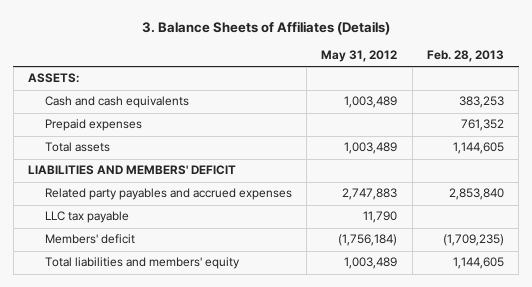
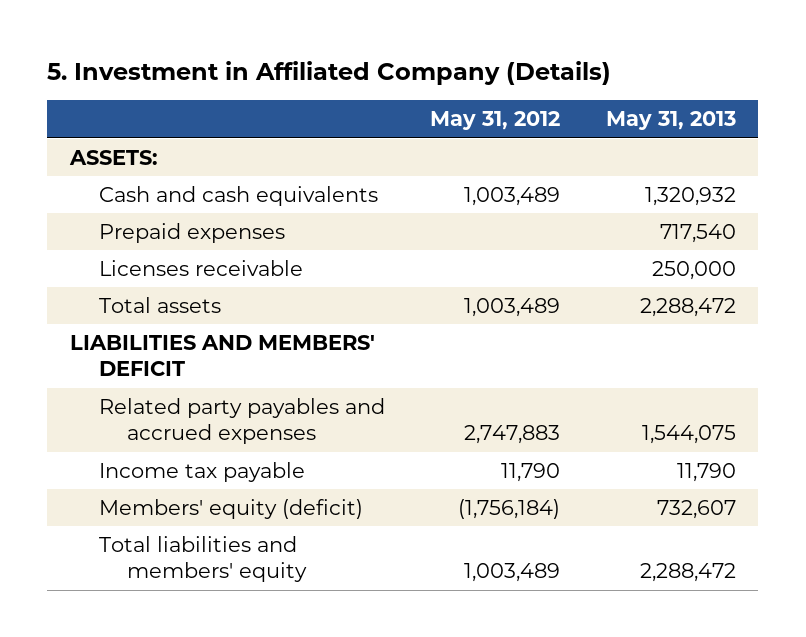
[142,20,391,35] 3. Balance Sheets of Affiliates (Details) -> [47,60,612,85] 5. Investment in Affiliated Company (Details)
[426,50,504,63] Feb. 28, 2013 -> none
none -> [605,111,736,131] May 31, 2013
none -> [98,259,303,276] Licenses receivable
[44,211,129,224] LLC tax payable -> [98,461,305,482] Income tax payable
[44,234,135,245] Members' deficit -> [98,498,363,519] Members' equity (deficit)

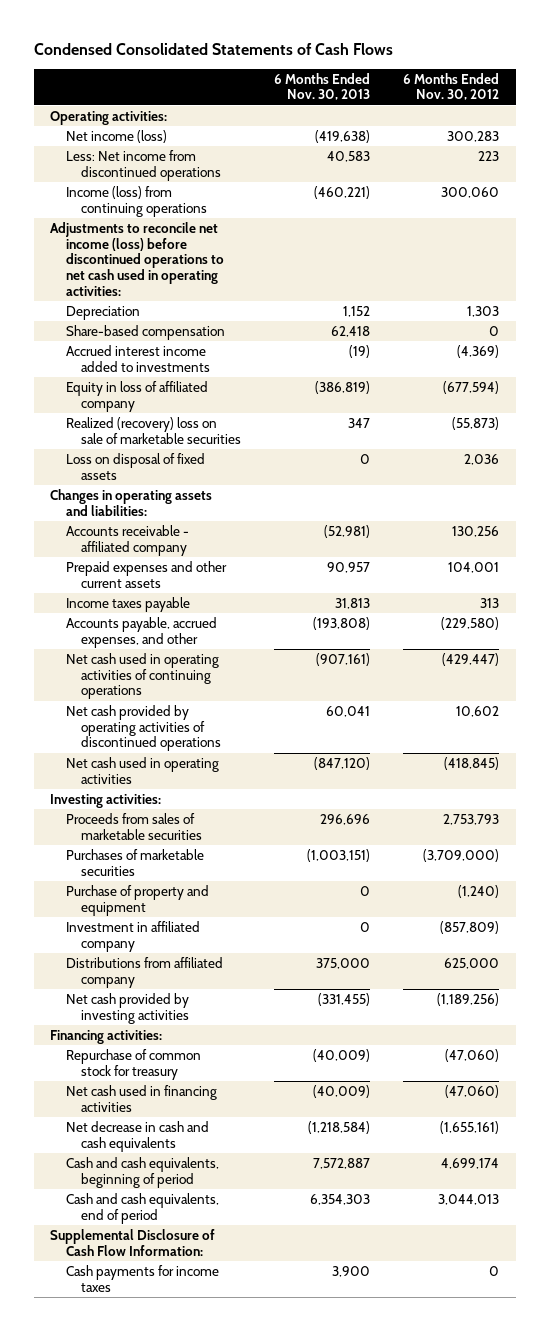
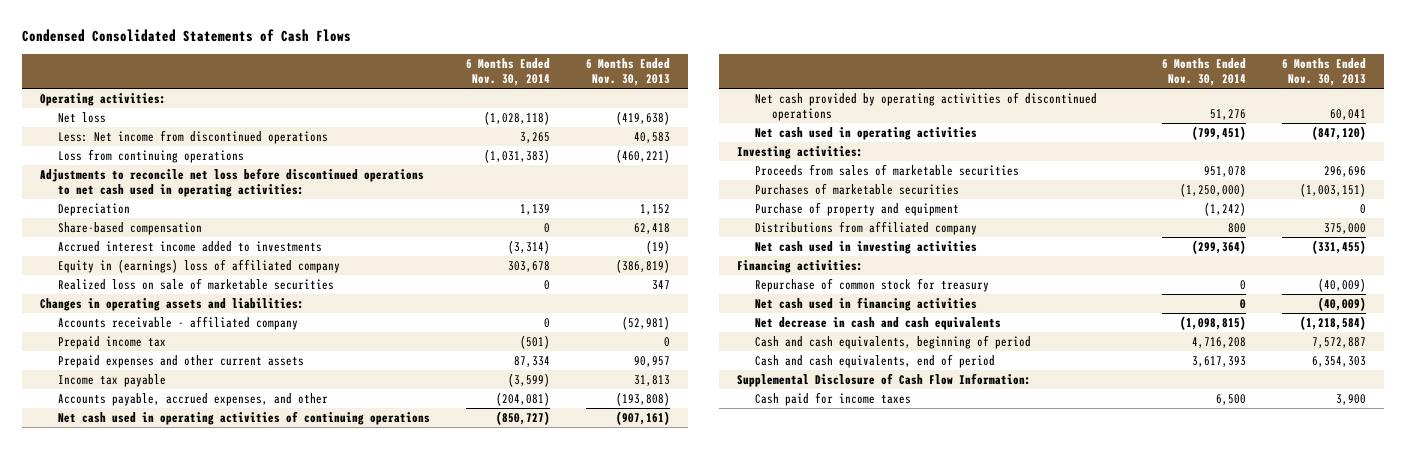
[402,72,499,101] 6 Months Ended Nov. 30, 2012 -> none
none -> [465,57,550,86] 6 Months Ended Nov. 30, 2014
[65,129,167,143] Net income (loss) -> [57,111,106,123] Net loss
[65,185,207,217] Income (loss) from continuing operations -> [57,148,244,163] Loss from continuing operations
[50,221,224,297] Adjustments to reconcile net income (loss) before discontinued operations to net cash used in operating activities: -> [39,167,424,198] Adjustments to reconcile net loss before discontinued operations to net cash used in operating activities:
[65,452,205,480] Loss on disposal of fixed assets -> none
[65,380,208,412] Equity in loss of affiliated company -> [57,258,340,273] Equity in (earnings) loss of affiliated company
[65,416,241,444] Realized (recovery) loss on sale of marketable securities -> [57,277,334,290] Realized loss on sale of marketable securities
none -> [57,335,166,349] Prepaid income tax
[65,596,190,612] Income taxes payable -> [57,373,166,387] Income tax payable
[65,920,200,952] Investment in affiliated company -> none
[65,992,189,1024] Net cash provided by investing activities -> [754,240,977,254] Net cash used in investing activities
[65,1264,219,1292] Cash payments for income taxes -> [754,391,911,406] Cash paid for income taxes

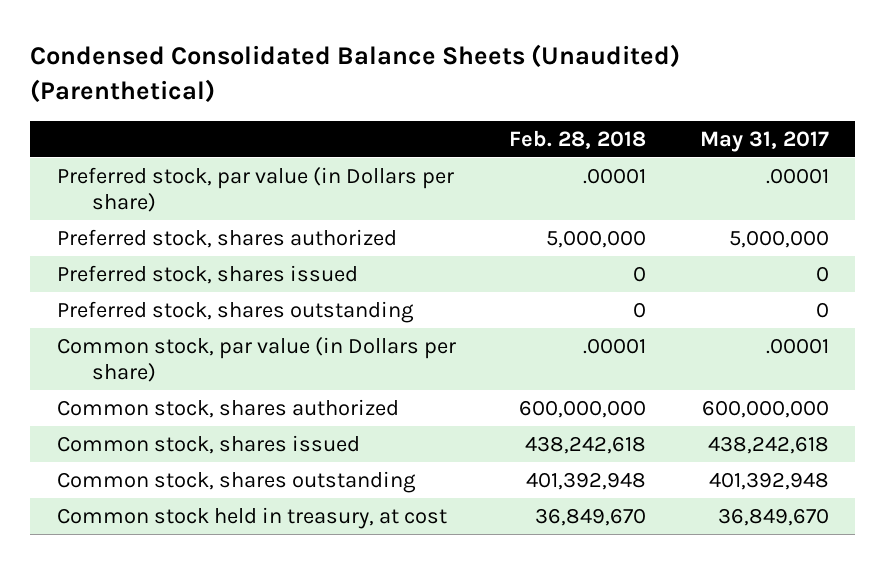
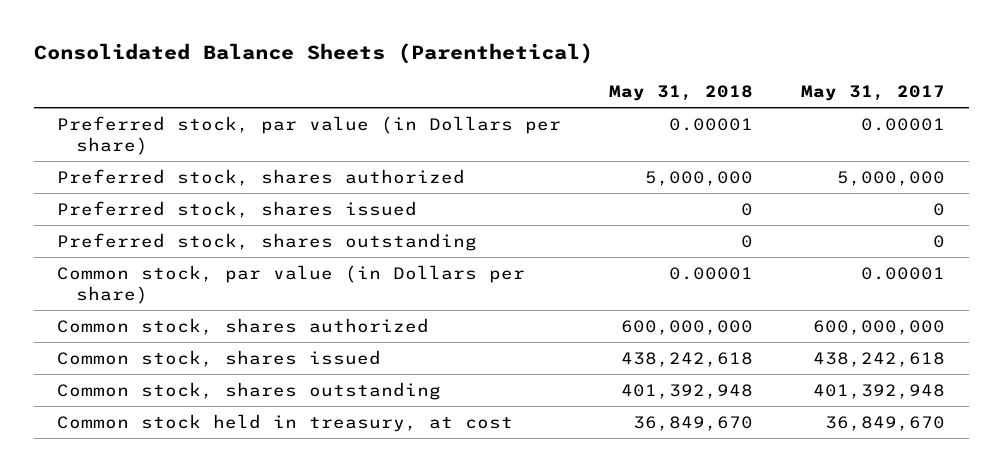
[29,44,680,103] Condensed Consolidated Balance Sheets (Unaudited) (Parenthetical) -> [33,42,593,64] Consolidated Balance Sheets (Parenthetical)
[509,129,647,149] Feb. 28, 2018 -> none
none -> [609,84,754,101] May 31, 2018
[765,167,829,184] .00001 -> [860,117,945,131] 0.00001
[765,337,829,354] .00001 -> [860,266,945,280] 0.00001

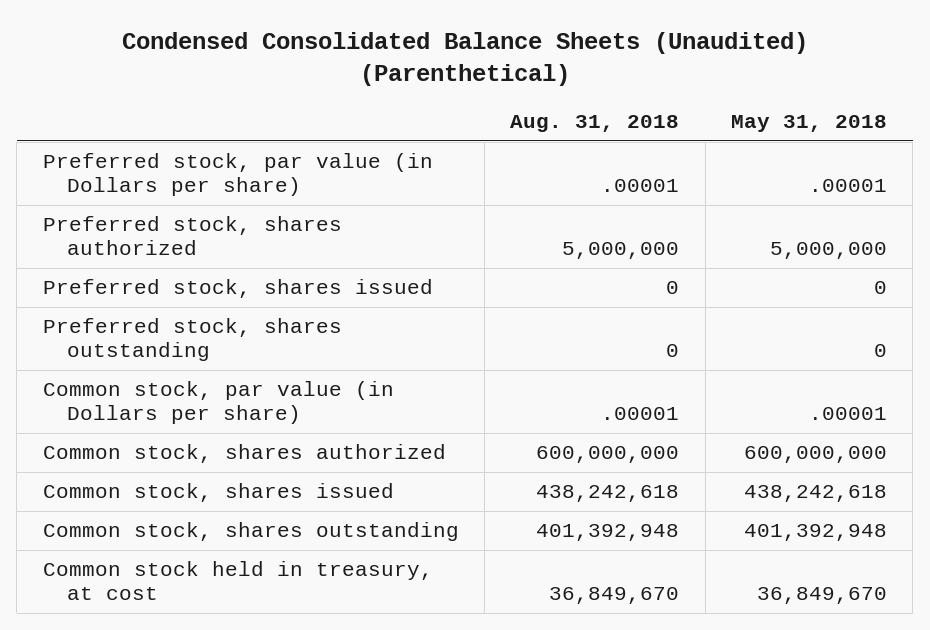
[33,42,593,64] Consolidated Balance Sheets (Parenthetical) -> [121,31,808,87] Condensed Consolidated Balance Sheets (Unaudited) (Parenthetical)
[800,84,945,101] May 31, 2017 -> none
none -> [510,115,680,133] Aug. 31, 2018
[669,117,754,131] 0.00001 -> [809,179,888,193] .00001
[669,266,754,280] 0.00001 -> [809,407,888,421] .00001

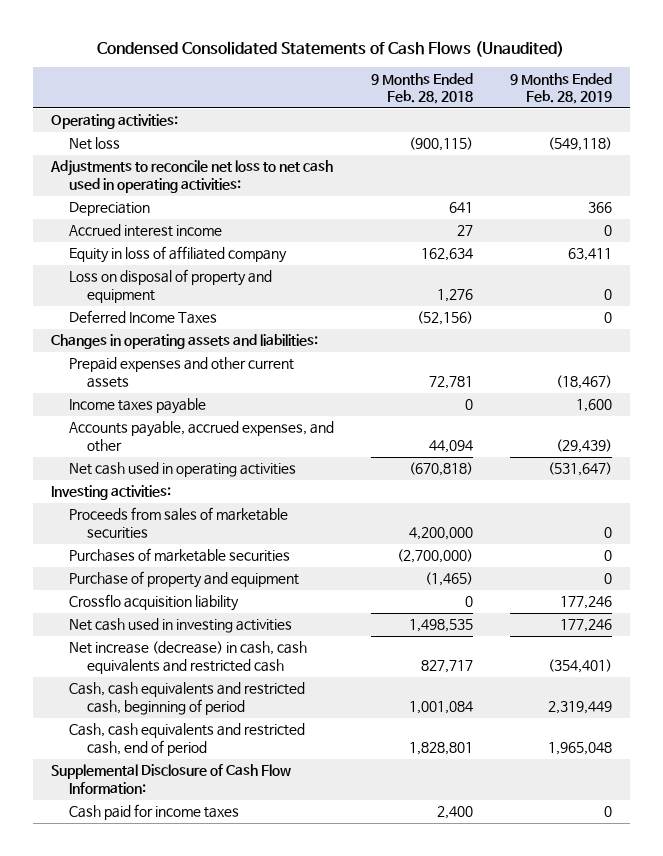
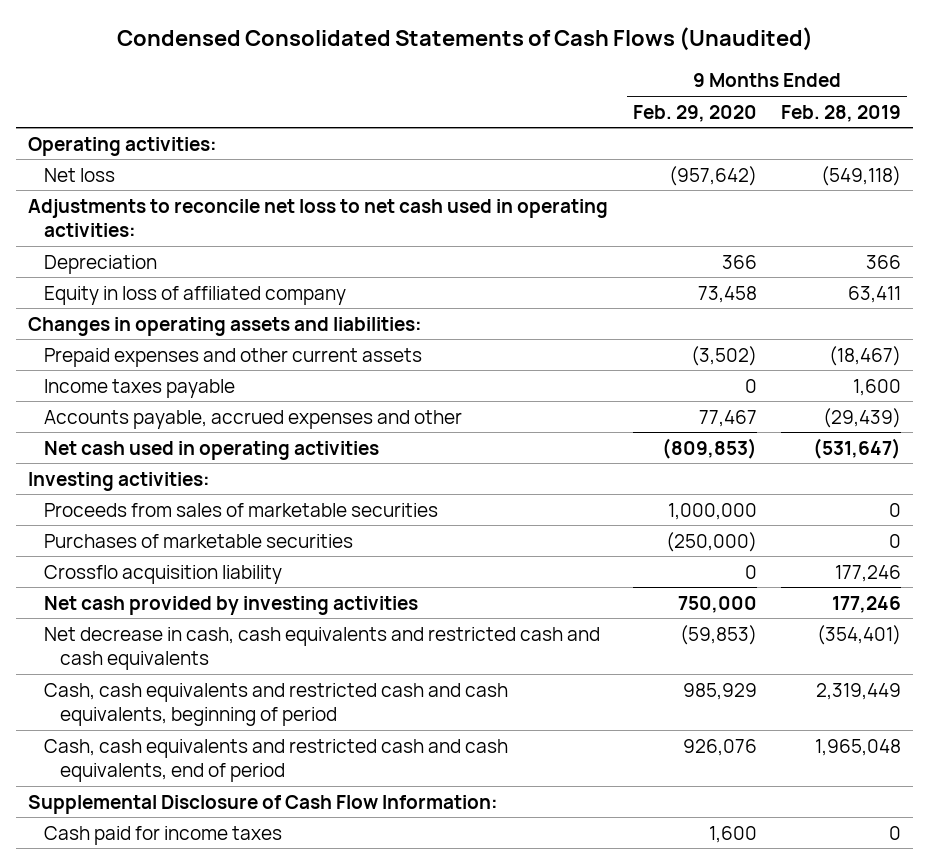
[370,72,473,105] 9 Months Ended Feb. 28, 2018 -> none
none -> [632,104,757,122] Feb. 29, 2020
[69,224,223,238] Accrued interest income -> none
[69,269,273,303] Loss on disposal of property and equipment -> none
[69,310,218,325] Deferred Income Taxes -> none
[69,421,335,452] Accounts payable, accrued expenses, and other -> [44,409,463,429] Accounts payable, accrued expenses and other
[69,571,300,589] Purchase of property and equipment -> none
[69,618,293,634] Net cash used in investing activities -> [44,595,419,615] Net cash provided by investing activities
[69,641,308,674] Net increase (decrease) in cash, cash equivalents and restricted cash -> [44,626,601,671] Net decrease in cash, cash equivalents and restricted cash and cash equivalents
[69,682,306,715] Cash, cash equivalents and restricted cash, beginning of period -> [44,682,509,727] Cash, cash equivalents and restricted cash and cash equivalents, beginning of period
[69,723,306,756] Cash, cash equivalents and restricted cash, end of period -> [44,738,509,783] Cash, cash equivalents and restricted cash and cash equivalents, end of period

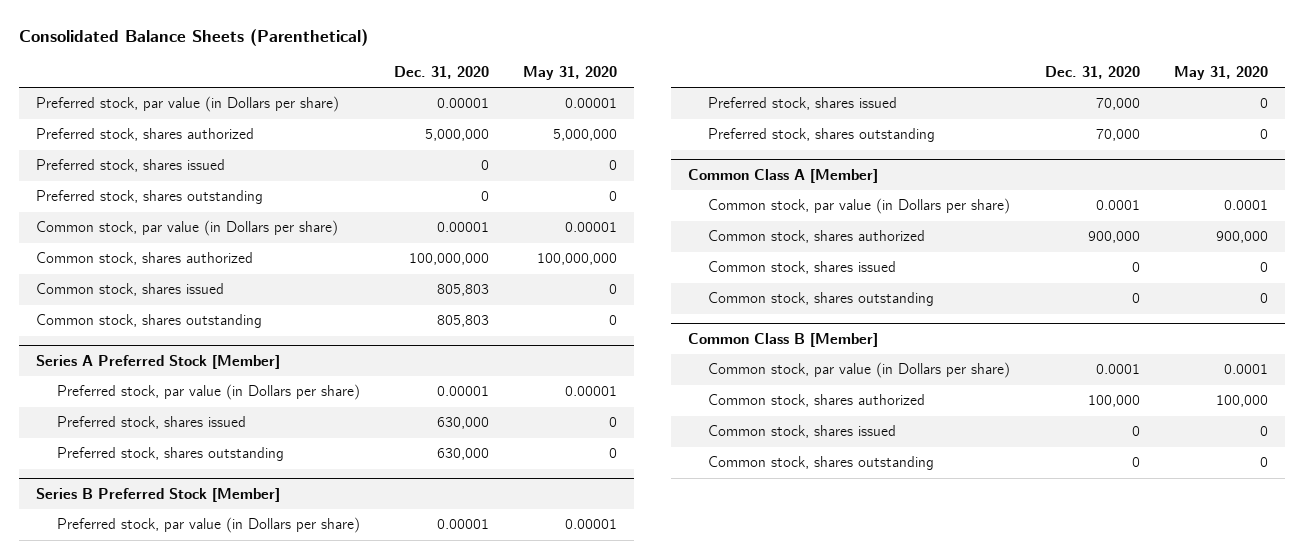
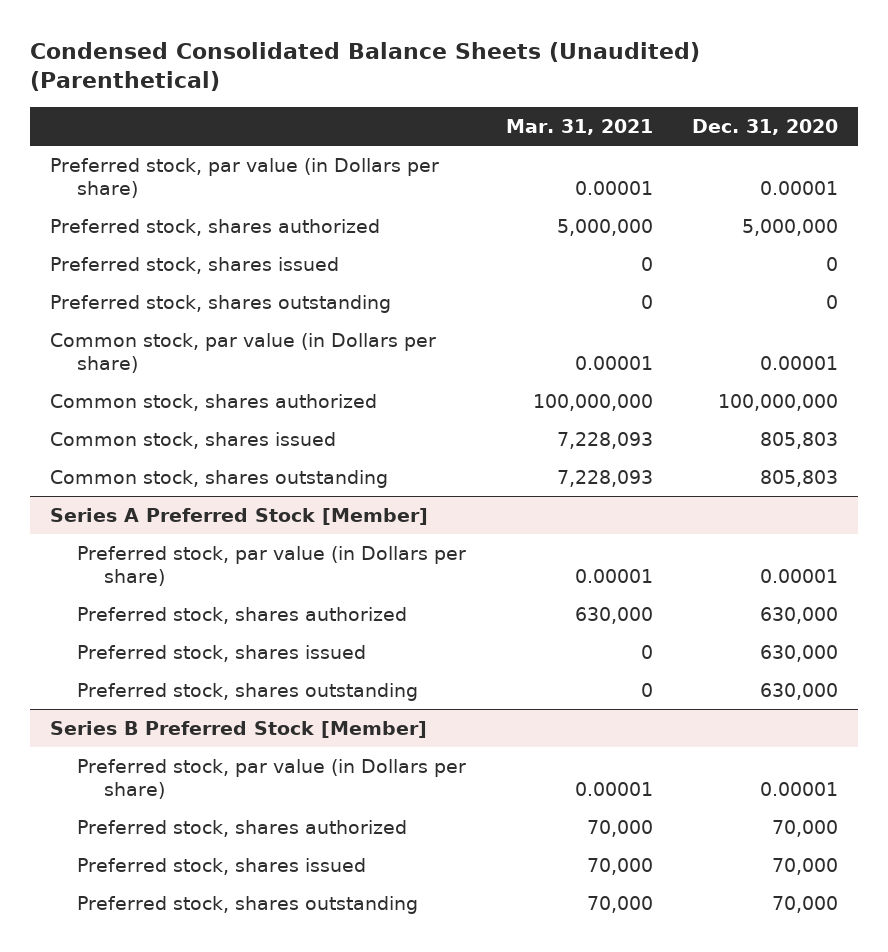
[19,28,369,46] Consolidated Balance Sheets (Parenthetical) -> [30,42,701,92] Condensed Consolidated Balance Sheets (Unaudited) (Parenthetical)
[522,66,617,81] May 31, 2020 -> none
none -> [505,118,653,135] Mar. 31, 2021
none -> [76,606,407,624] Preferred stock, shares authorized
none -> [76,819,407,837] Preferred stock, shares authorized
[687,168,878,183] Common Class A [Member] -> none
[708,198,1011,215] Common stock, par value (in Dollars per share) -> none
[708,230,926,244] Common stock, shares authorized -> none
[708,261,897,275] Common stock, shares issued -> none
[708,292,935,307] Common stock, shares outstanding -> none
[687,332,878,347] Common Class B [Member] -> none
[708,362,1011,379] Common stock, par value (in Dollars per share) -> none
[708,394,926,408] Common stock, shares authorized -> none
[708,425,897,439] Common stock, shares issued -> none
[708,456,935,471] Common stock, shares outstanding -> none

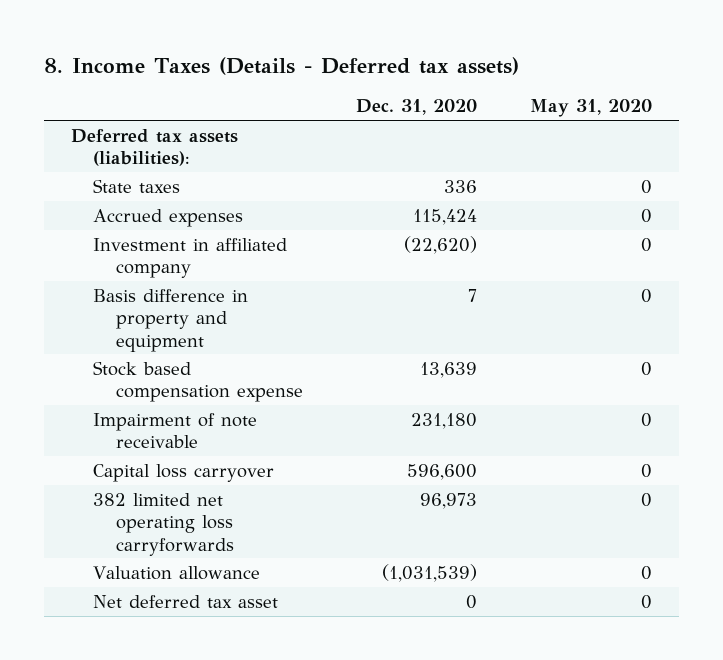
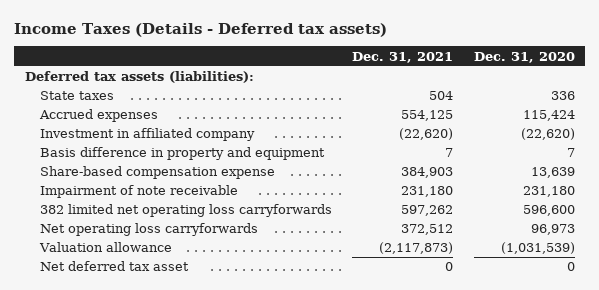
[44,56,520,75] 8. Income Taxes (Details - Deferred tax assets) -> [14,22,388,37] Income Taxes (Details - Deferred tax assets)
[530,99,653,118] May 31, 2020 -> none
none -> [352,51,454,63] Dec. 31, 2021
[93,360,303,403] Stock based compensation expense -> [40,166,276,180] Share-based compensation expense
[93,463,275,482] Capital loss carryover -> none
[419,492,477,509] 96,973 -> [522,205,575,217] 596,600
none -> [40,223,259,237] Net operating loss carryforwards

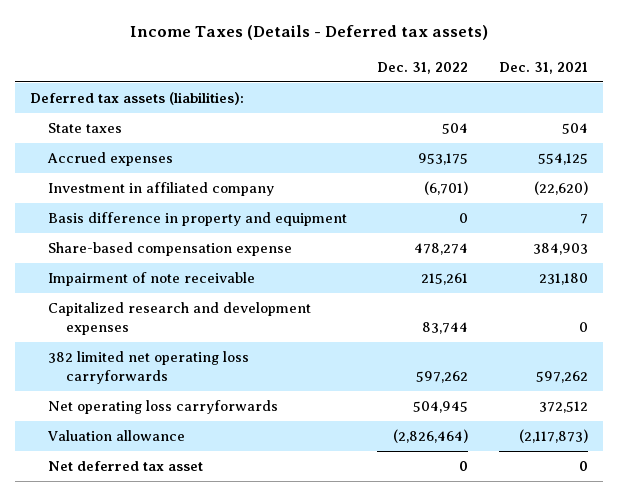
[473,51,575,63] Dec. 31, 2020 -> none
none -> [377,61,469,74] Dec. 31, 2022
none -> [47,302,311,335] Capitalized research and development expenses

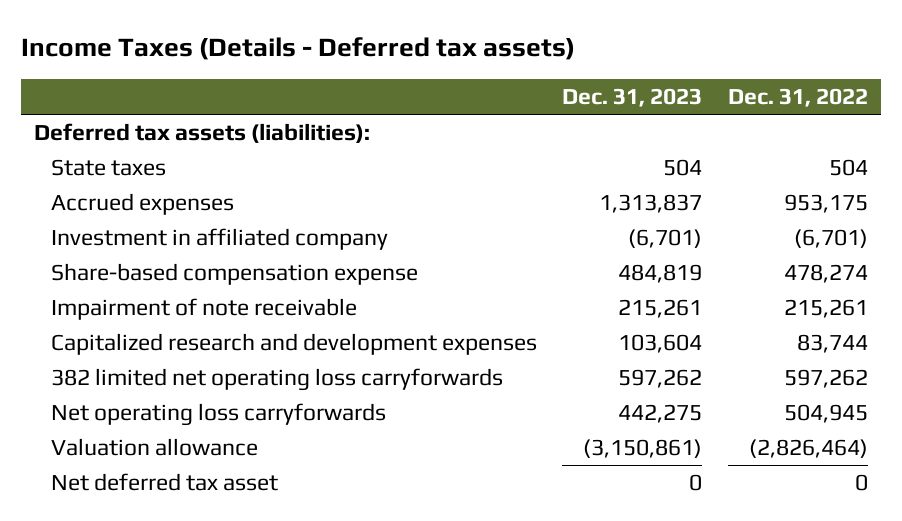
[498,61,588,74] Dec. 31, 2021 -> none
none -> [562,88,703,108] Dec. 31, 2023
[47,212,347,227] Basis difference in property and equipment -> none

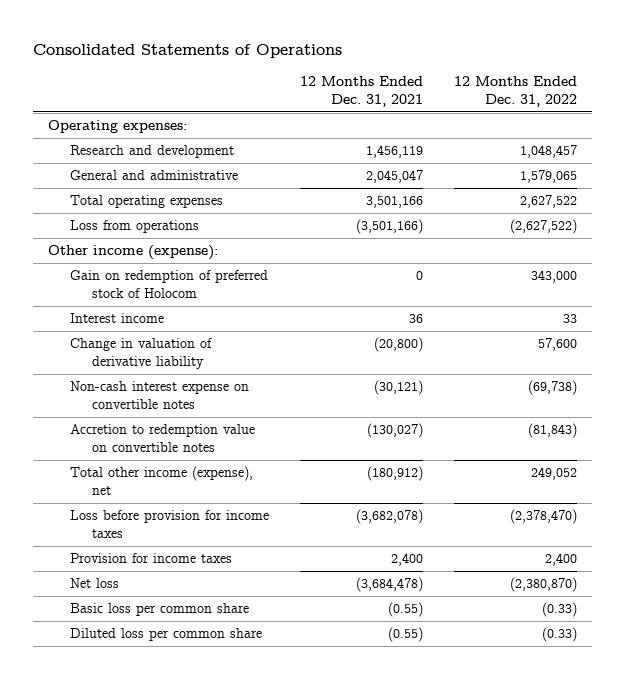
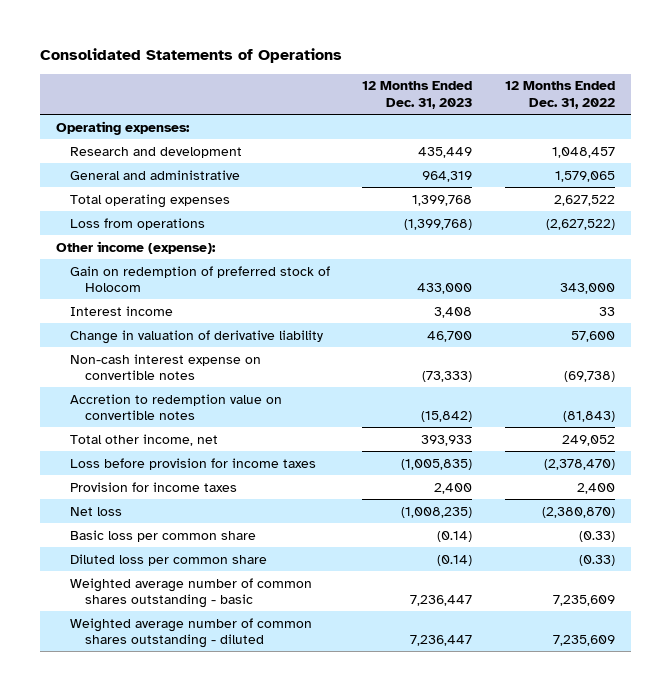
[300,76,424,107] 12 Months Ended Dec. 31, 2021 -> none
none -> [362,81,473,109] 12 Months Ended Dec. 31, 2023
[70,466,254,496] Total other income (expense), net -> [70,433,219,446] Total other income, net
none -> [70,577,313,608] Weighted average number of common shares outstanding - basic
none -> [70,617,313,648] Weighted average number of common shares outstanding - diluted

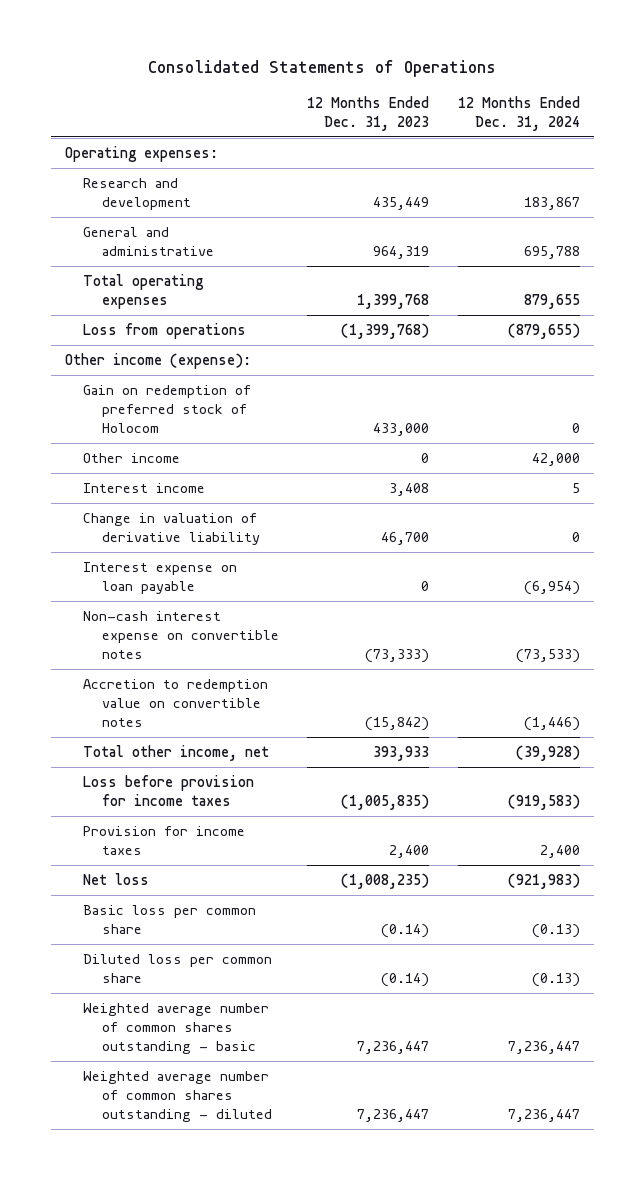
[504,81,615,109] 12 Months Ended Dec. 31, 2022 -> none
none -> [457,96,580,132] 12 Months Ended Dec. 31, 2024
none -> [83,452,181,463] Other income
none -> [83,561,238,595] Interest expense on loan payable

